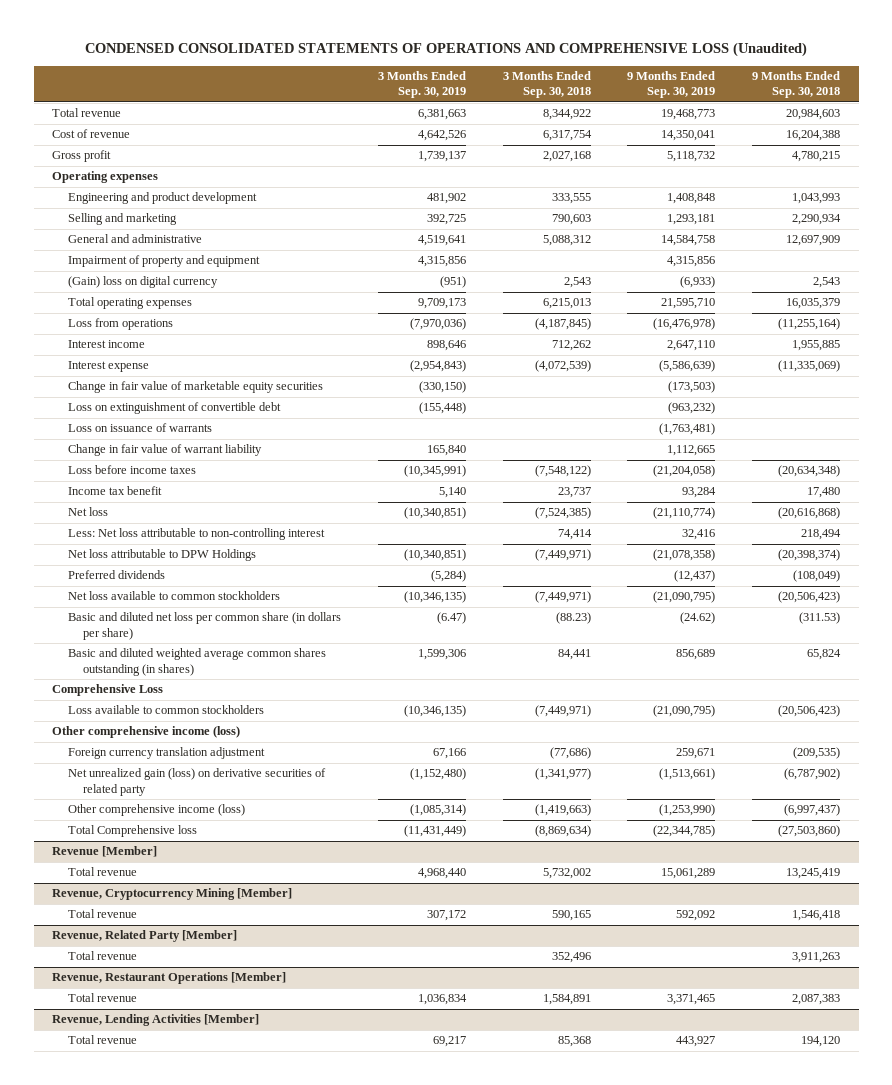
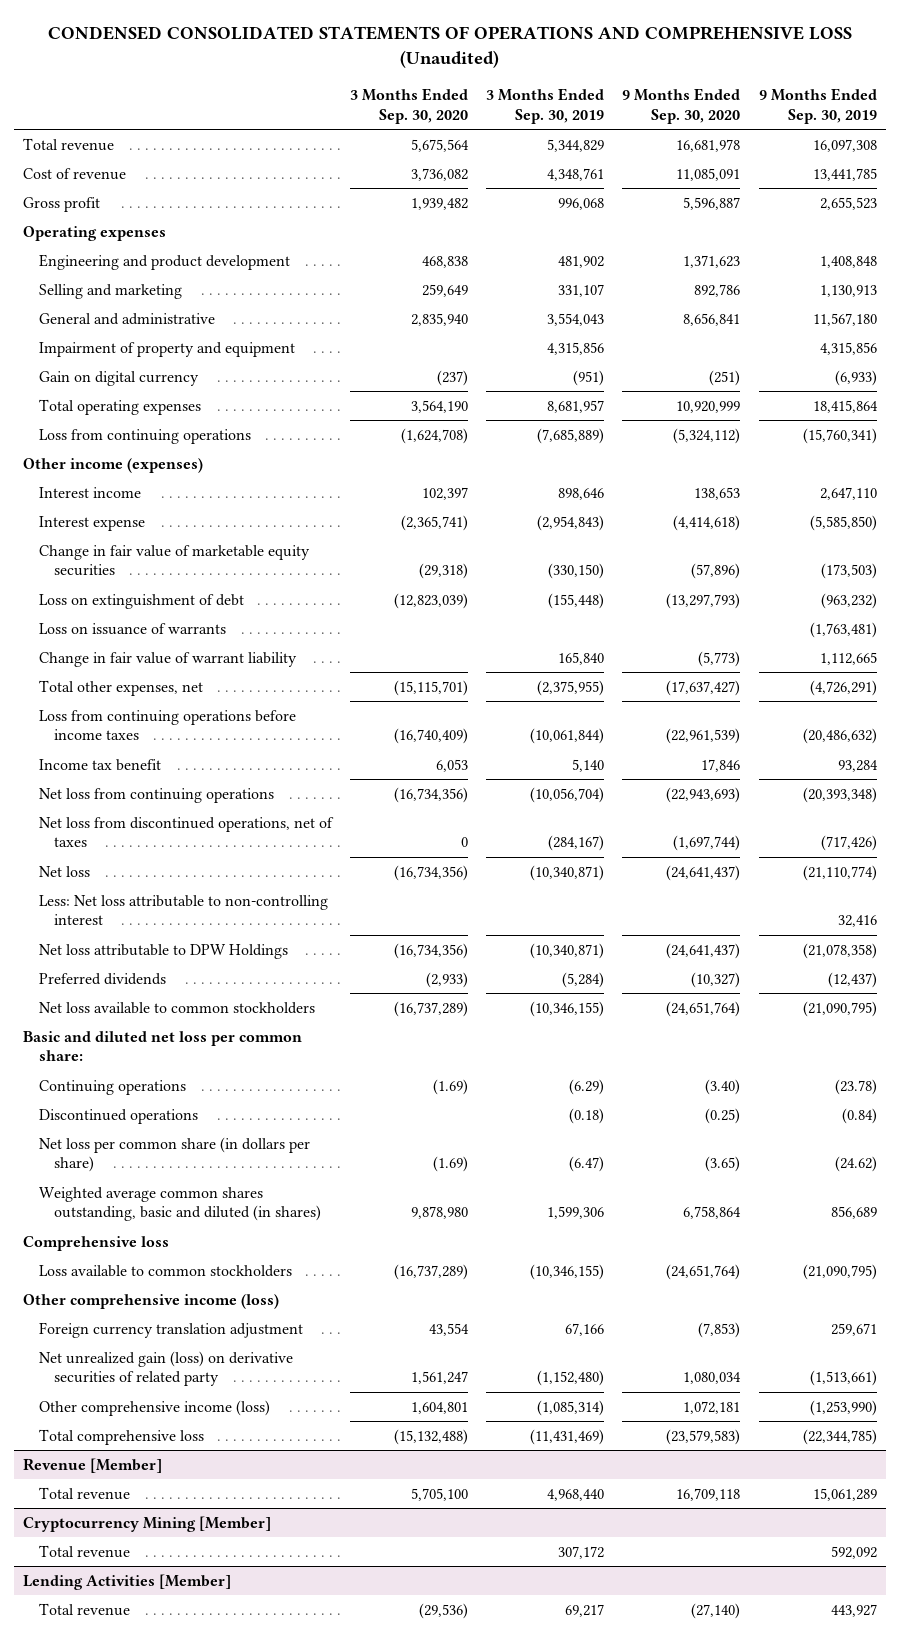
[502,70,591,99] 3 Months Ended Sep. 30, 2018 -> none
[752,70,841,99] 9 Months Ended Sep. 30, 2018 -> none
none -> [349,88,468,124] 3 Months Ended Sep. 30, 2020
none -> [622,88,741,124] 9 Months Ended Sep. 30, 2020
[417,109,466,121] 6,381,663 -> [547,138,605,152] 5,344,829
[661,109,716,121] 19,468,773 -> [812,138,877,152] 16,097,308
[417,130,466,142] 4,642,526 -> [547,167,605,181] 4,348,761
[661,130,716,142] 14,350,041 -> [812,167,877,181] 13,441,785
[417,151,466,163] 1,739,137 -> [558,197,605,210] 996,068
[667,151,716,163] 5,118,732 -> [819,196,877,210] 2,655,523
[426,214,466,226] 392,725 -> [558,283,605,297] 331,107
[667,214,716,226] 1,293,181 -> [819,284,877,297] 1,130,913
[417,235,466,247] 4,519,641 -> [547,312,605,326] 3,554,043
[661,235,716,247] 14,584,758 -> [812,312,877,326] 11,567,180
[67,276,218,289] (Gain) loss on digital currency -> [38,370,199,386] Gain on digital currency
[417,298,466,310] 9,709,173 -> [547,399,605,413] 8,681,957
[661,298,716,310] 21,595,710 -> [812,399,878,413] 18,415,864
[67,318,173,331] Loss from operations -> [38,428,251,444] Loss from continuing operations
[409,318,466,331] (7,970,036) -> [537,427,605,444] (7,685,889)
[653,318,716,331] (16,476,978) -> [802,427,877,444] (15,760,341)
none -> [22,457,203,473] Other income (expenses)
[659,360,716,373] (5,586,639) -> [809,514,877,531] (5,585,850)
[67,402,281,415] Loss on extinguishment of convertible debt -> [38,593,244,609] Loss on extinguishment of debt
none -> [38,679,203,696] Total other expenses, net
[67,465,196,475] Loss before income taxes -> [38,709,296,741] Loss from continuing operations before income taxes
[403,465,466,478] (10,345,991) -> [530,728,605,745] (10,061,844)
[653,465,716,478] (21,204,058) -> [802,728,877,745] (20,486,632)
none -> [38,787,274,803] Net loss from continuing operations
none -> [38,816,334,848] Net loss from discontinued operations, net of taxes
[403,507,466,520] (10,340,851) -> [530,864,605,881] (10,340,871)
[403,549,466,562] (10,340,851) -> [530,942,605,959] (10,340,871)
[403,591,466,604] (10,346,135) -> [530,1000,605,1017] (10,346,155)
none -> [22,1030,302,1062] Basic and diluted net loss per common share:
none -> [38,1079,186,1095] Continuing operations
none -> [38,1108,198,1124] Discontinued operations
[67,612,341,640] Basic and diluted net loss per common share (in dollars per share) -> [38,1136,310,1173] Net loss per common share (in dollars per share)
[67,648,326,676] Basic and diluted weighted average common shares outstanding (in shares) -> [38,1186,322,1222] Weighted average common shares outstanding, basic and diluted (in shares)
[52,684,164,697] Comprehensive Loss -> [22,1235,169,1251] Comprehensive loss
[403,705,466,718] (10,346,135) -> [530,1263,605,1280] (10,346,155)
[67,825,197,838] Total Comprehensive loss -> [38,1428,204,1445] Total comprehensive loss
[403,825,466,838] (11,431,449) -> [530,1428,605,1445] (11,431,469)
[52,888,293,901] Revenue, Cryptocurrency Mining [Member] -> [22,1515,271,1532] Cryptocurrency Mining [Member]
[52,930,238,943] Revenue, Related Party [Member] -> none
[67,951,137,961] Total revenue -> none
[52,972,287,985] Revenue, Restaurant Operations [Member] -> none
[67,993,137,1003] Total revenue -> none
[52,1014,260,1027] Revenue, Lending Activities [Member] -> [22,1573,231,1590] Lending Activities [Member]

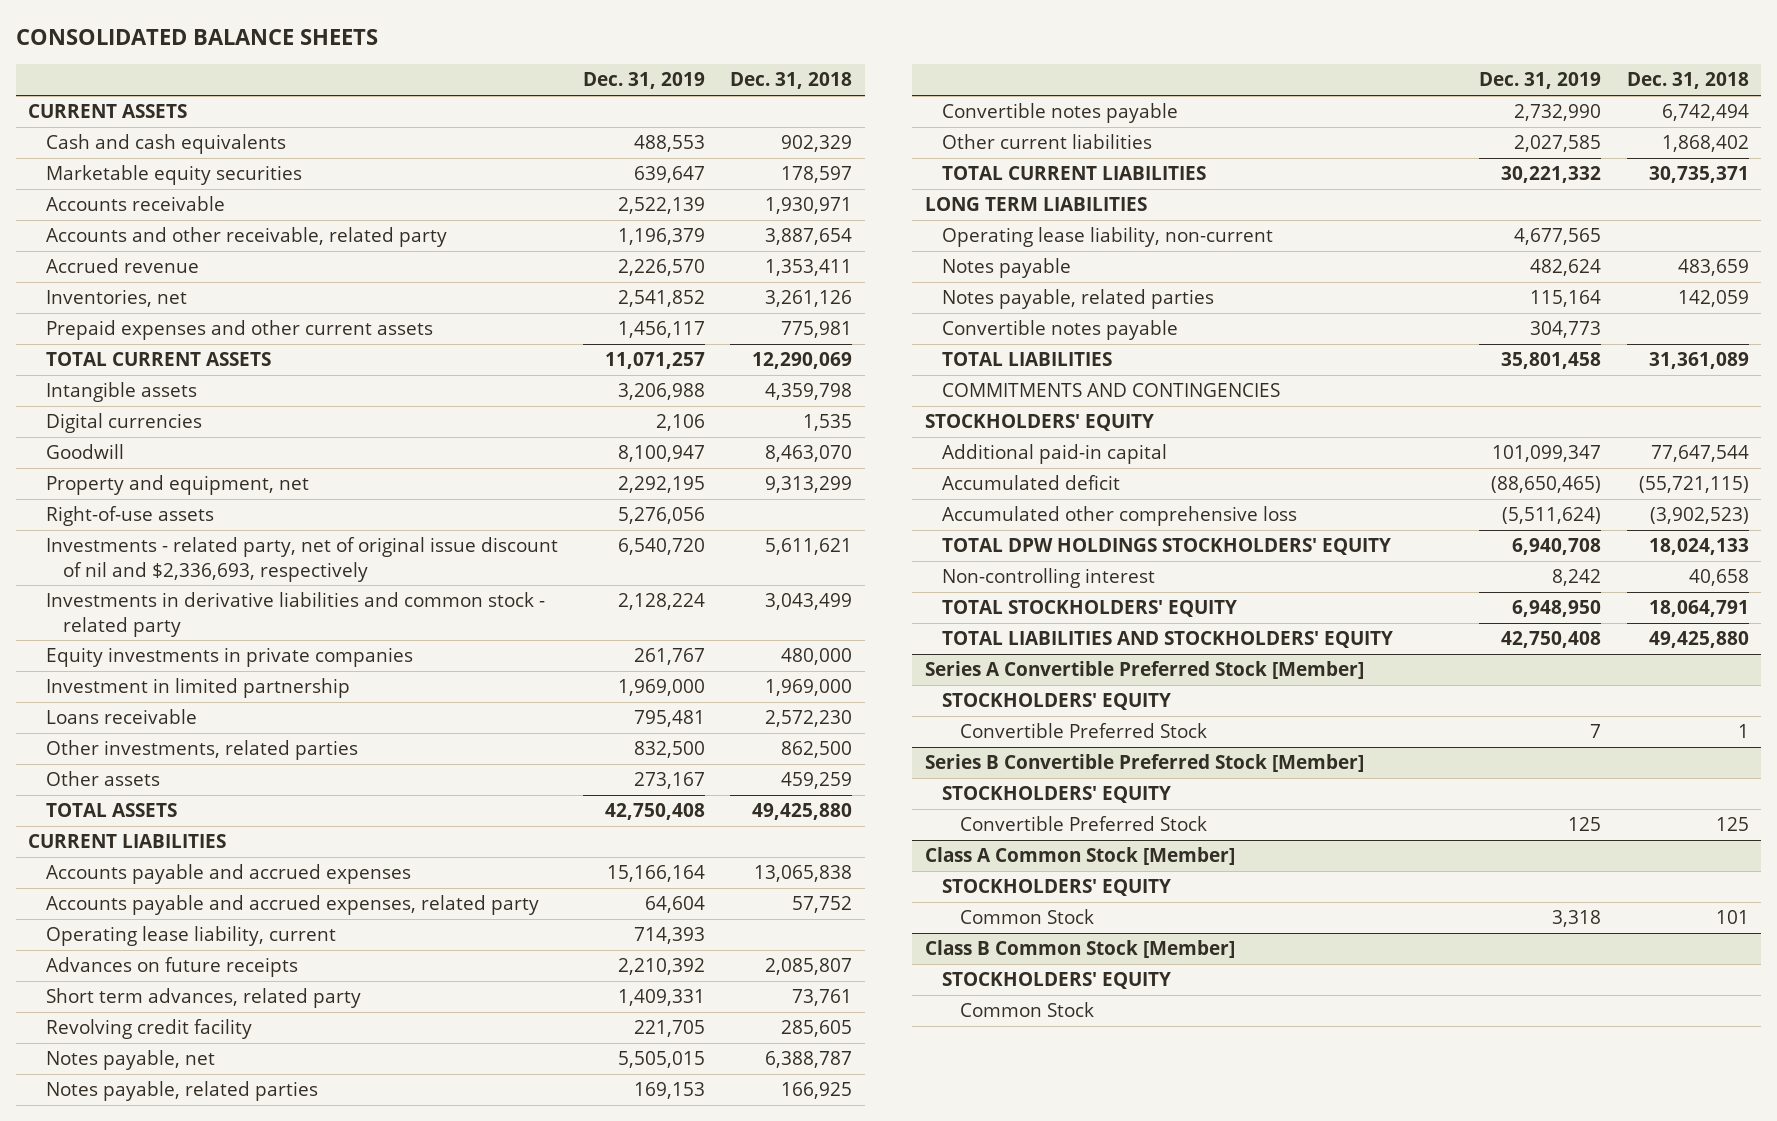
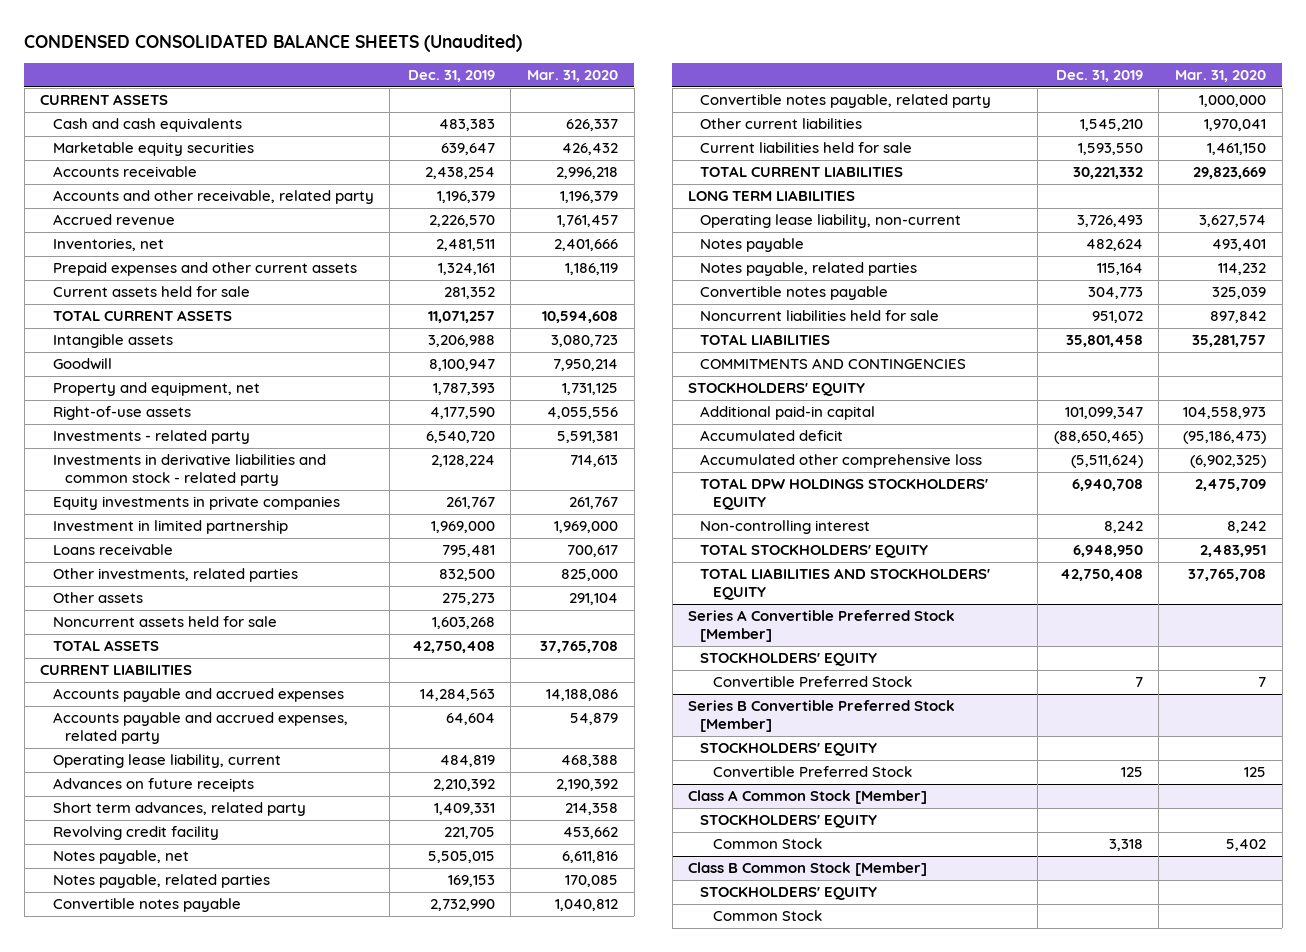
[15,29,378,46] CONSOLIDATED BALANCE SHEETS -> [24,33,523,52] CONDENSED CONSOLIDATED BALANCE SHEETS (Unaudited)
[730,72,853,90] Dec. 31, 2018 -> none
none -> [527,70,619,83] Mar. 31, 2020
[633,135,705,153] 488,553 -> [438,119,495,132] 483,383
[617,197,705,215] 2,522,139 -> [424,167,495,180] 2,438,254
[617,290,705,308] 2,541,852 -> [435,239,495,252] 2,481,511
[617,321,705,339] 1,456,117 -> [437,263,495,276] 1,324,161
none -> [52,286,250,298] Current assets held for sale
[45,413,202,434] Digital currencies -> none
[617,476,705,494] 2,292,195 -> [432,383,495,396] 1,787,393
[617,507,705,525] 5,276,056 -> [429,407,495,420] 4,177,590
[45,537,558,582] Investments - related party, net of original issue discount of nil and $2,336,693, respectively -> [52,430,250,445] Investments - related party
[633,772,705,790] 273,167 -> [441,593,495,606] 275,273
none -> [52,616,277,628] Noncurrent assets held for sale
[606,865,705,883] 15,166,164 -> [419,689,495,702] 14,284,563
[633,927,705,945] 714,393 -> [439,755,495,768] 484,819
none -> [700,94,992,109] Convertible notes payable, related party
[1514,135,1602,153] 2,027,585 -> [1079,119,1143,132] 1,545,210
none -> [700,142,913,154] Current liabilities held for sale
[1514,228,1602,246] 4,677,565 -> [1076,215,1143,228] 3,726,493
none -> [700,310,940,322] Noncurrent liabilities held for sale

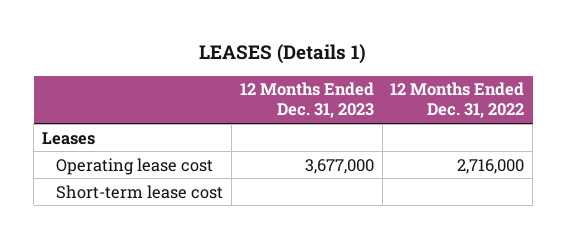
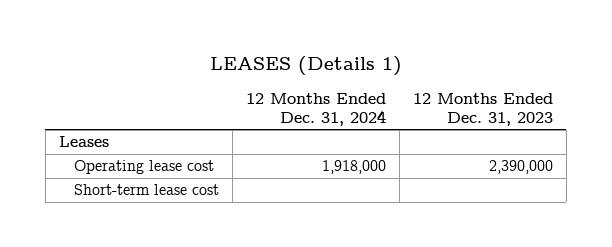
[390,82,525,119] 12 Months Ended Dec. 31, 2022 -> none
none -> [246,92,387,127] 12 Months Ended Dec. 31, 2024
[304,158,374,174] 3,677,000 -> [488,160,553,175] 2,390,000

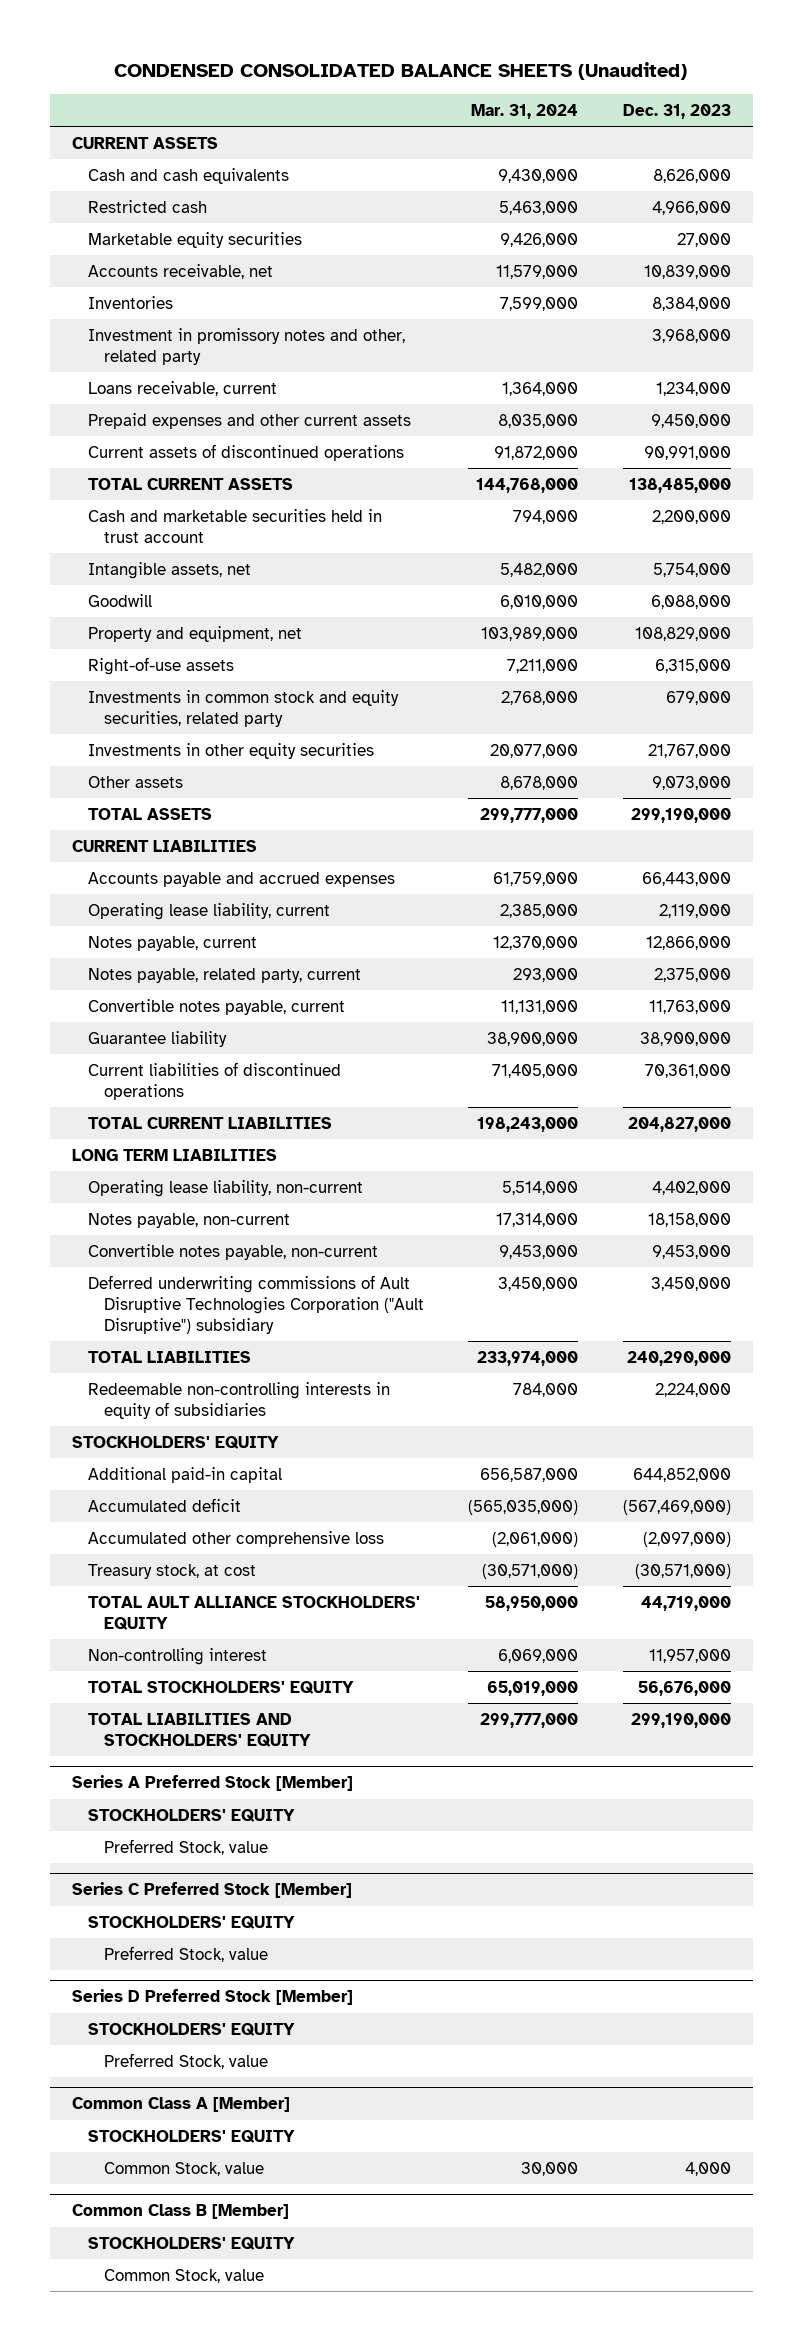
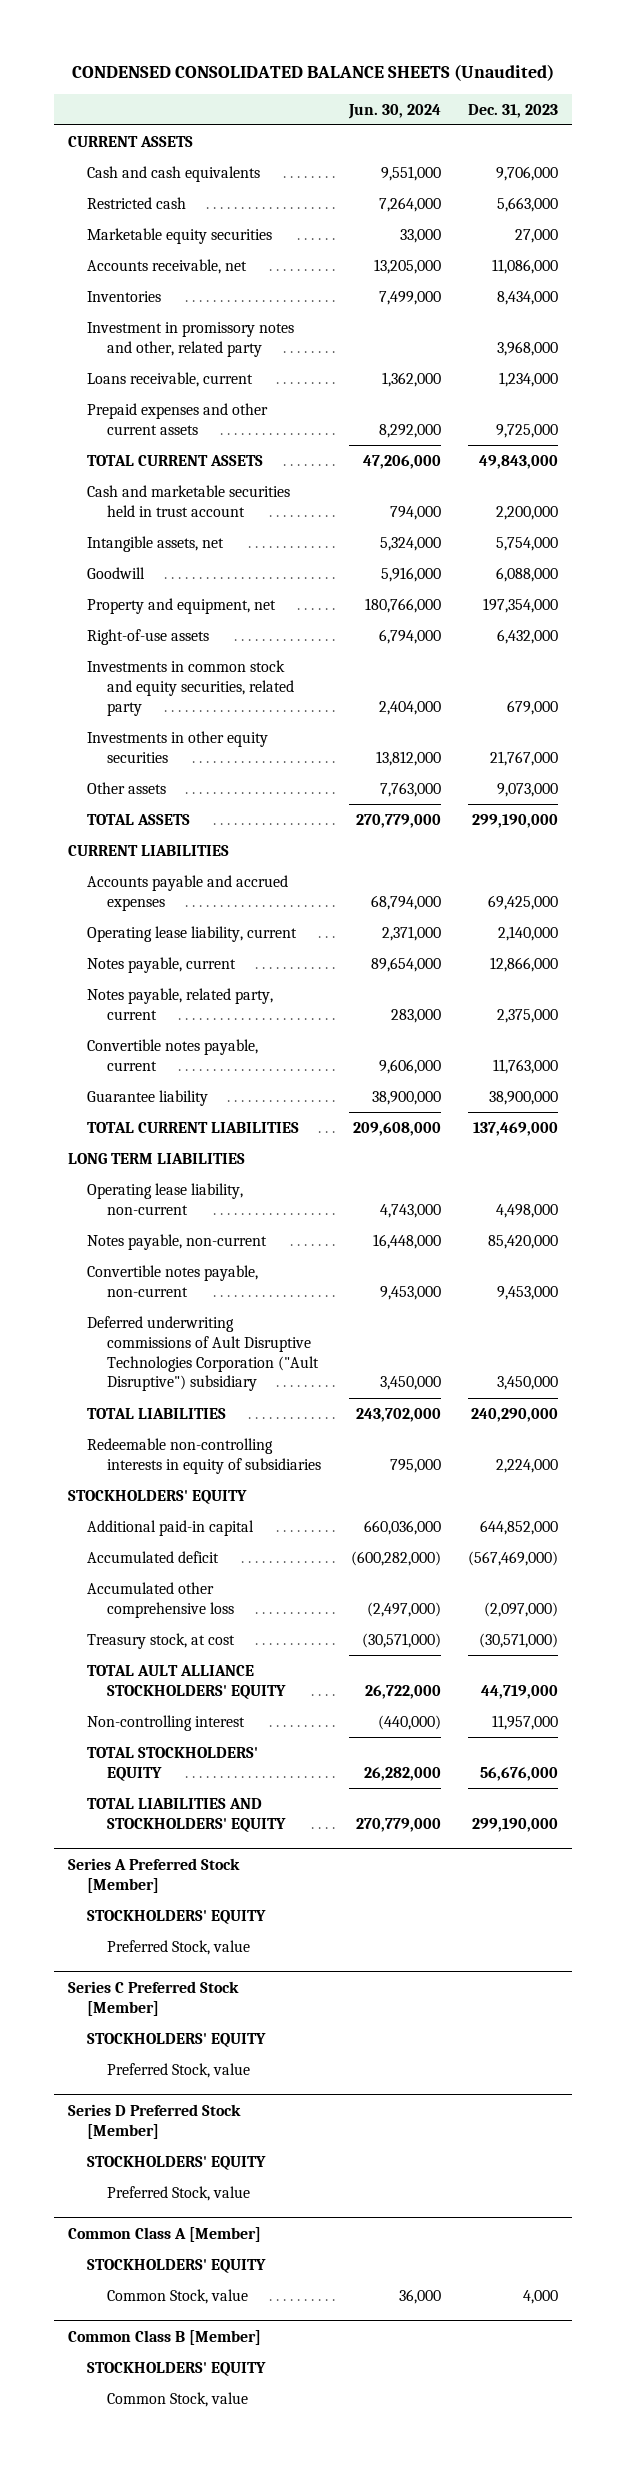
[471,103,579,119] Mar. 31, 2024 -> none
none -> [347,103,441,119] Jun. 30, 2024
[652,168,731,183] 8,626,000 -> [496,165,559,181] 9,706,000
[651,200,731,215] 4,966,000 -> [497,196,559,212] 5,663,000
[643,264,731,279] 10,839,000 -> [492,258,559,274] 11,086,000
[651,296,731,311] 8,384,000 -> [497,290,559,305] 8,434,000
[88,443,405,461] Current assets of discontinued operations -> none
[650,413,731,428] 9,450,000 -> [496,423,559,438] 9,725,000
[628,477,731,493] 138,485,000 -> [479,454,559,469] 49,843,000
[634,626,731,641] 108,829,000 -> [483,597,559,613] 197,354,000
[654,658,731,673] 6,315,000 -> [497,628,559,644] 6,432,000
[641,871,731,886] 66,443,000 -> [488,894,559,910] 69,425,000
[658,903,731,918] 2,119,000 -> [498,925,559,941] 2,140,000
[88,1061,342,1100] Current liabilities of discontinued operations -> none
[627,1116,731,1132] 204,827,000 -> [473,1121,559,1136] 137,469,000
[651,1180,731,1195] 4,402,000 -> [496,1203,559,1218] 4,498,000
[647,1212,731,1227] 18,158,000 -> [488,1234,559,1249] 85,420,000

